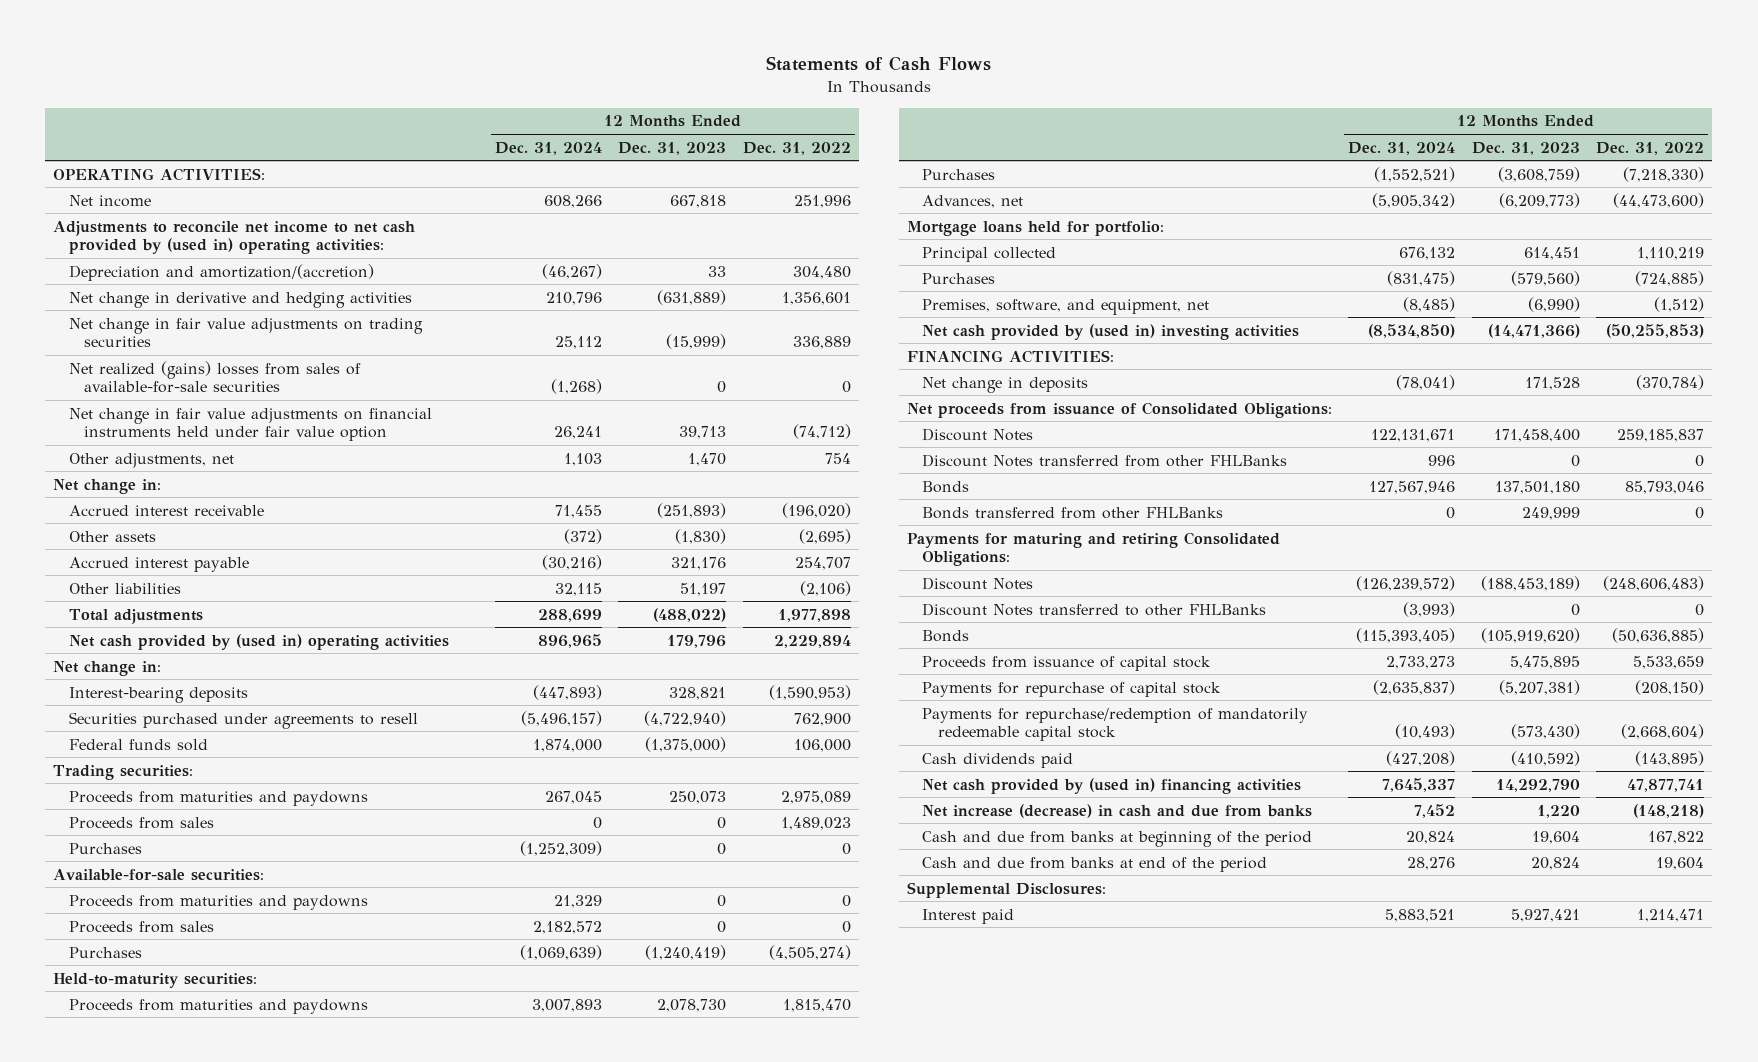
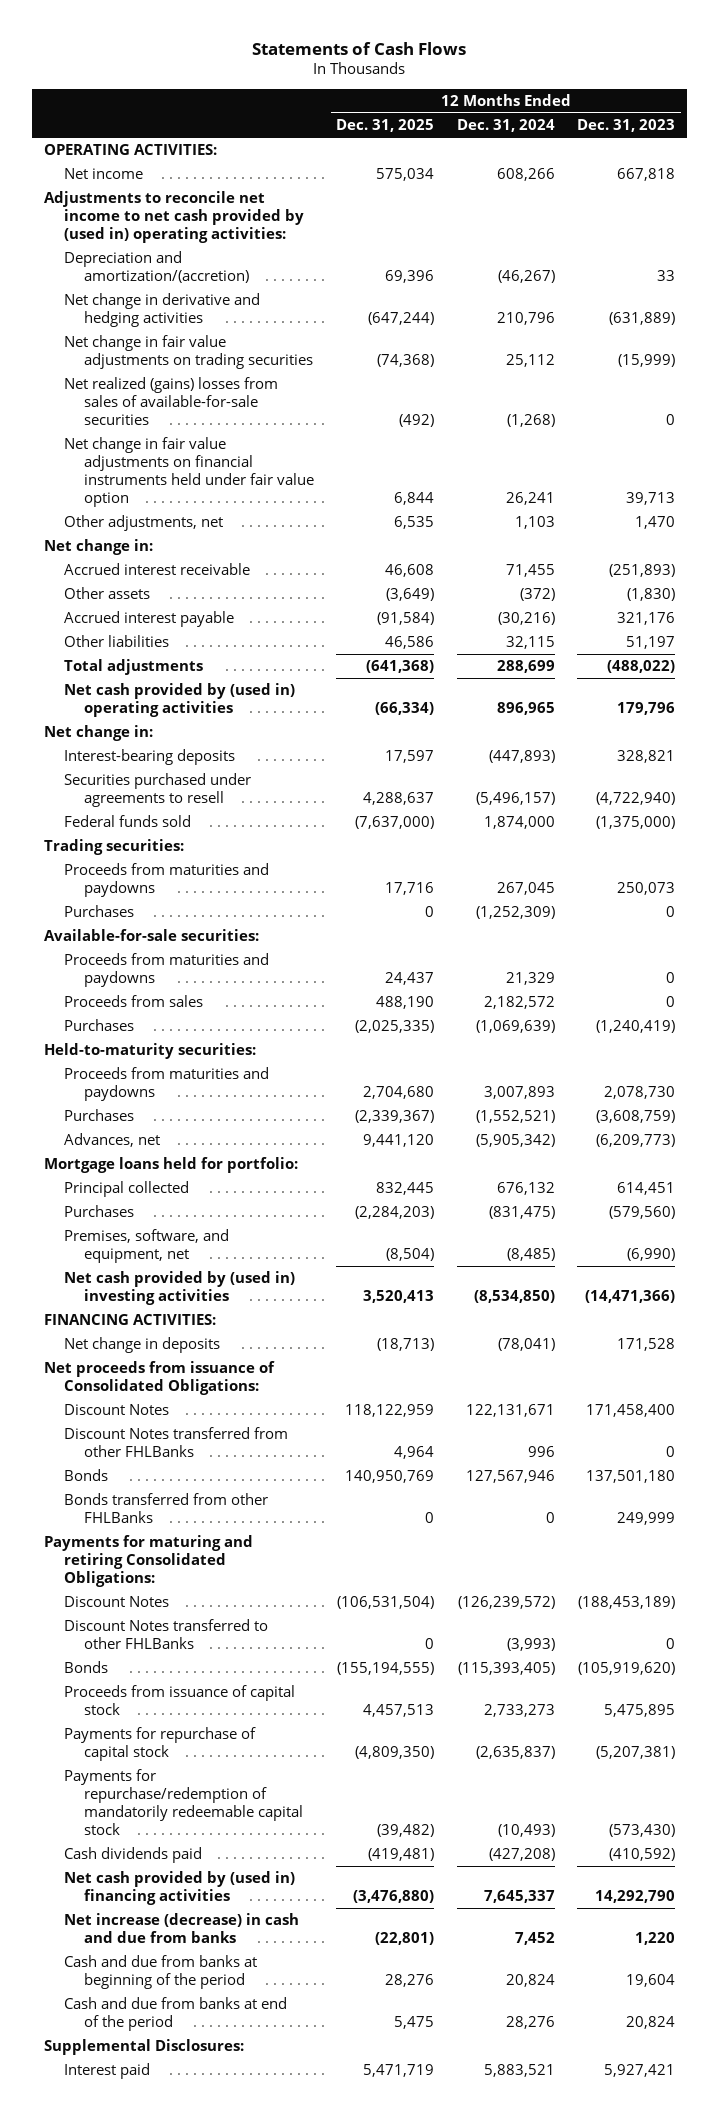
[742,141,851,155] Dec. 31, 2022 -> none
none -> [336,119,435,133] Dec. 31, 2025
[68,816,214,829] Proceeds from sales -> none

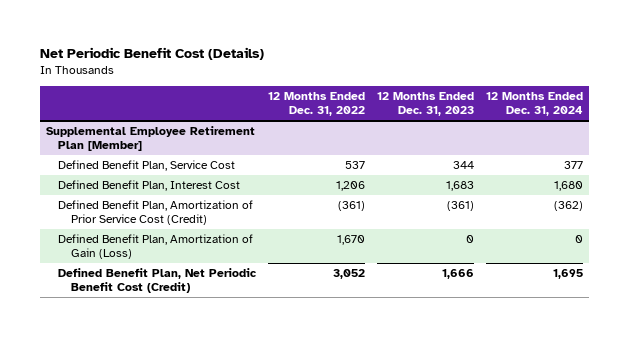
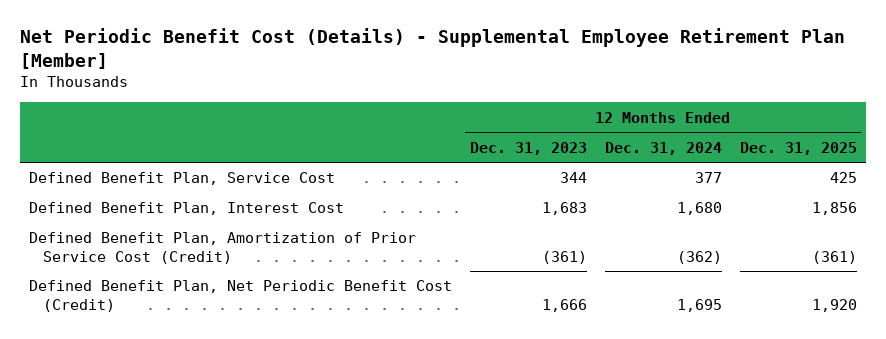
[39,46,264,60] Net Periodic Benefit Cost (Details) -> [19,28,845,69] Net Periodic Benefit Cost (Details) - Supplemental Employee Retirement Plan [Member]
[268,91,366,117] 12 Months Ended Dec. 31, 2022 -> none
none -> [739,141,857,155] Dec. 31, 2025
[45,126,255,152] Supplemental Employee Retirement Plan [Member] -> none
[58,234,254,260] Defined Benefit Plan, Amortization of Gain (Loss) -> none

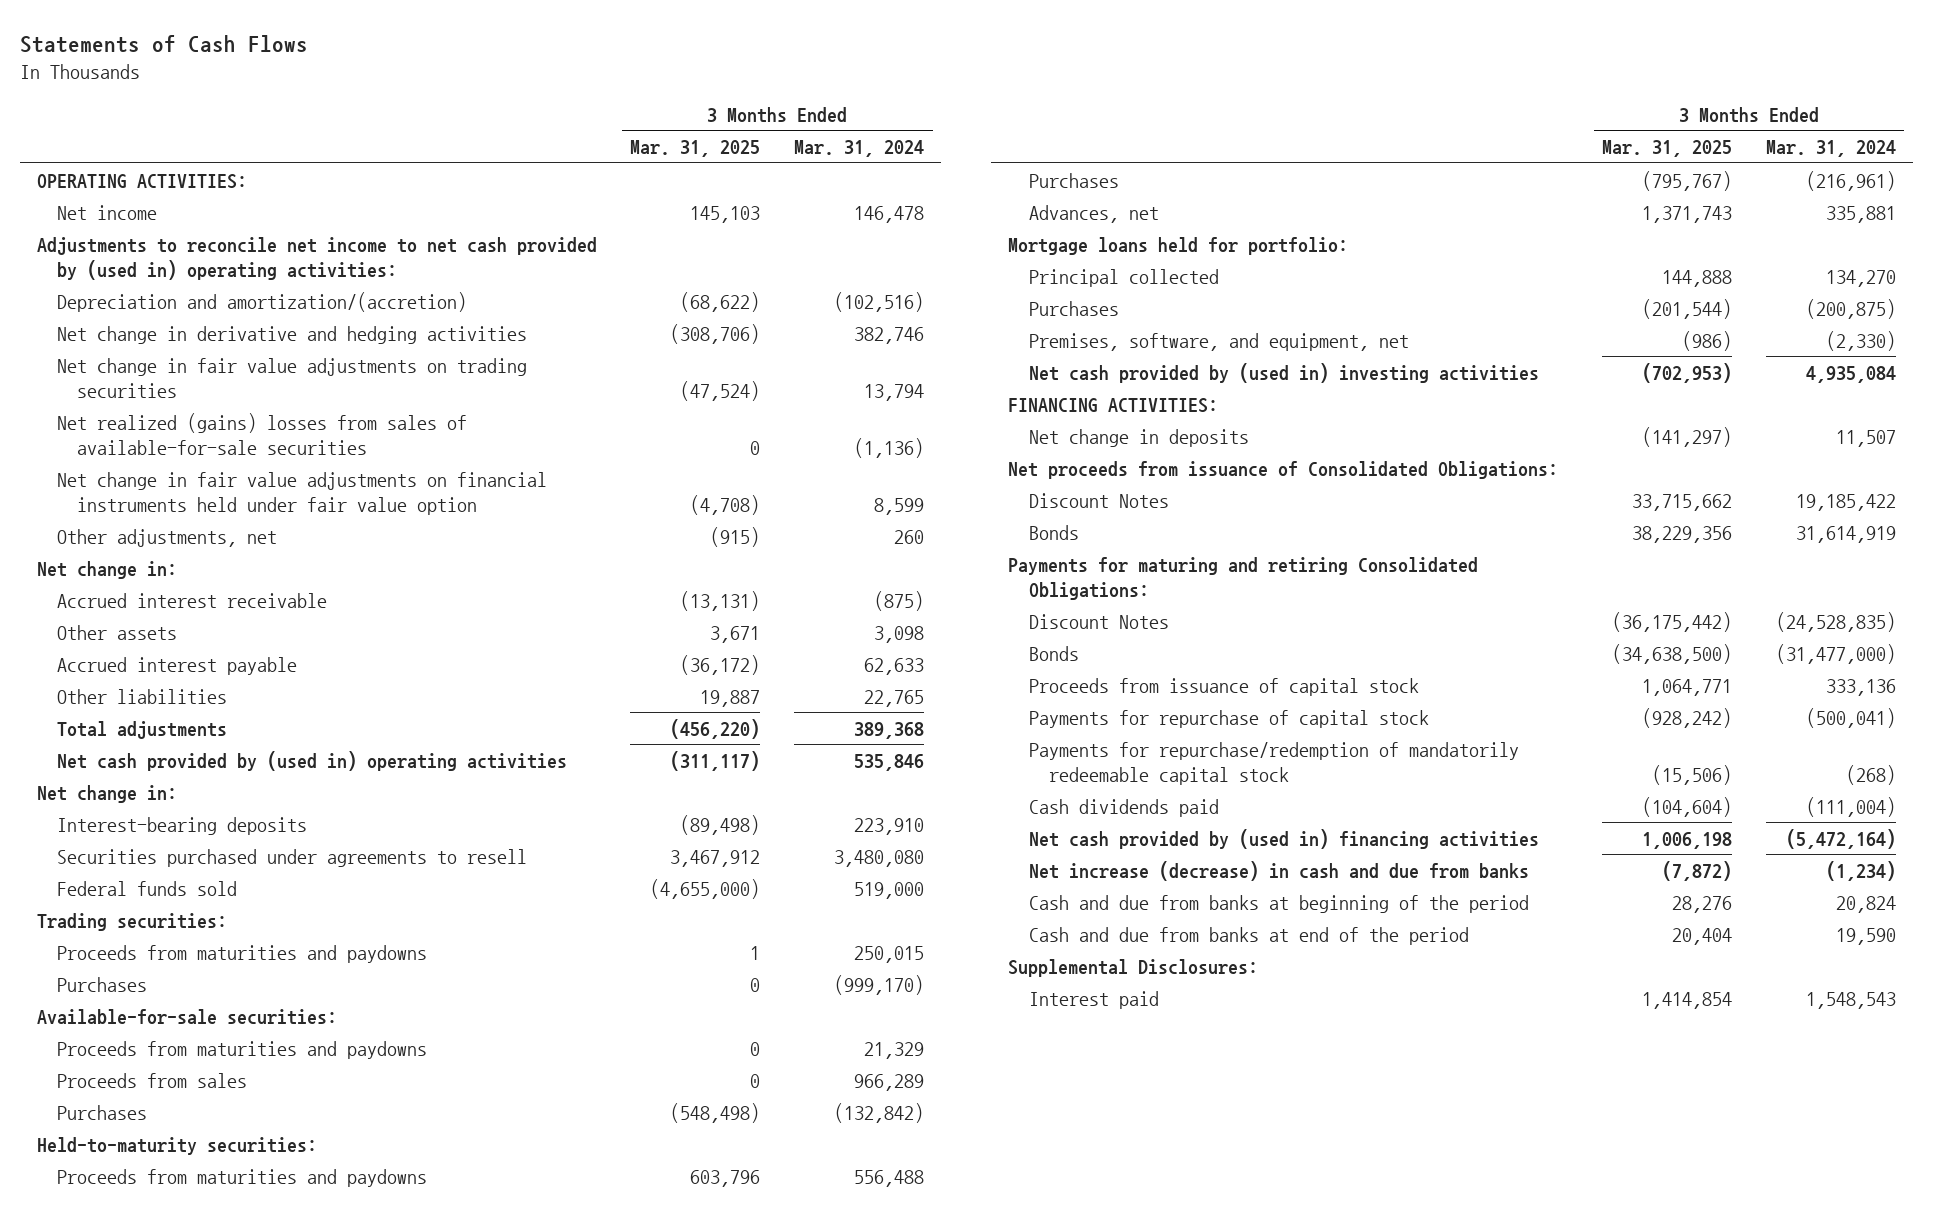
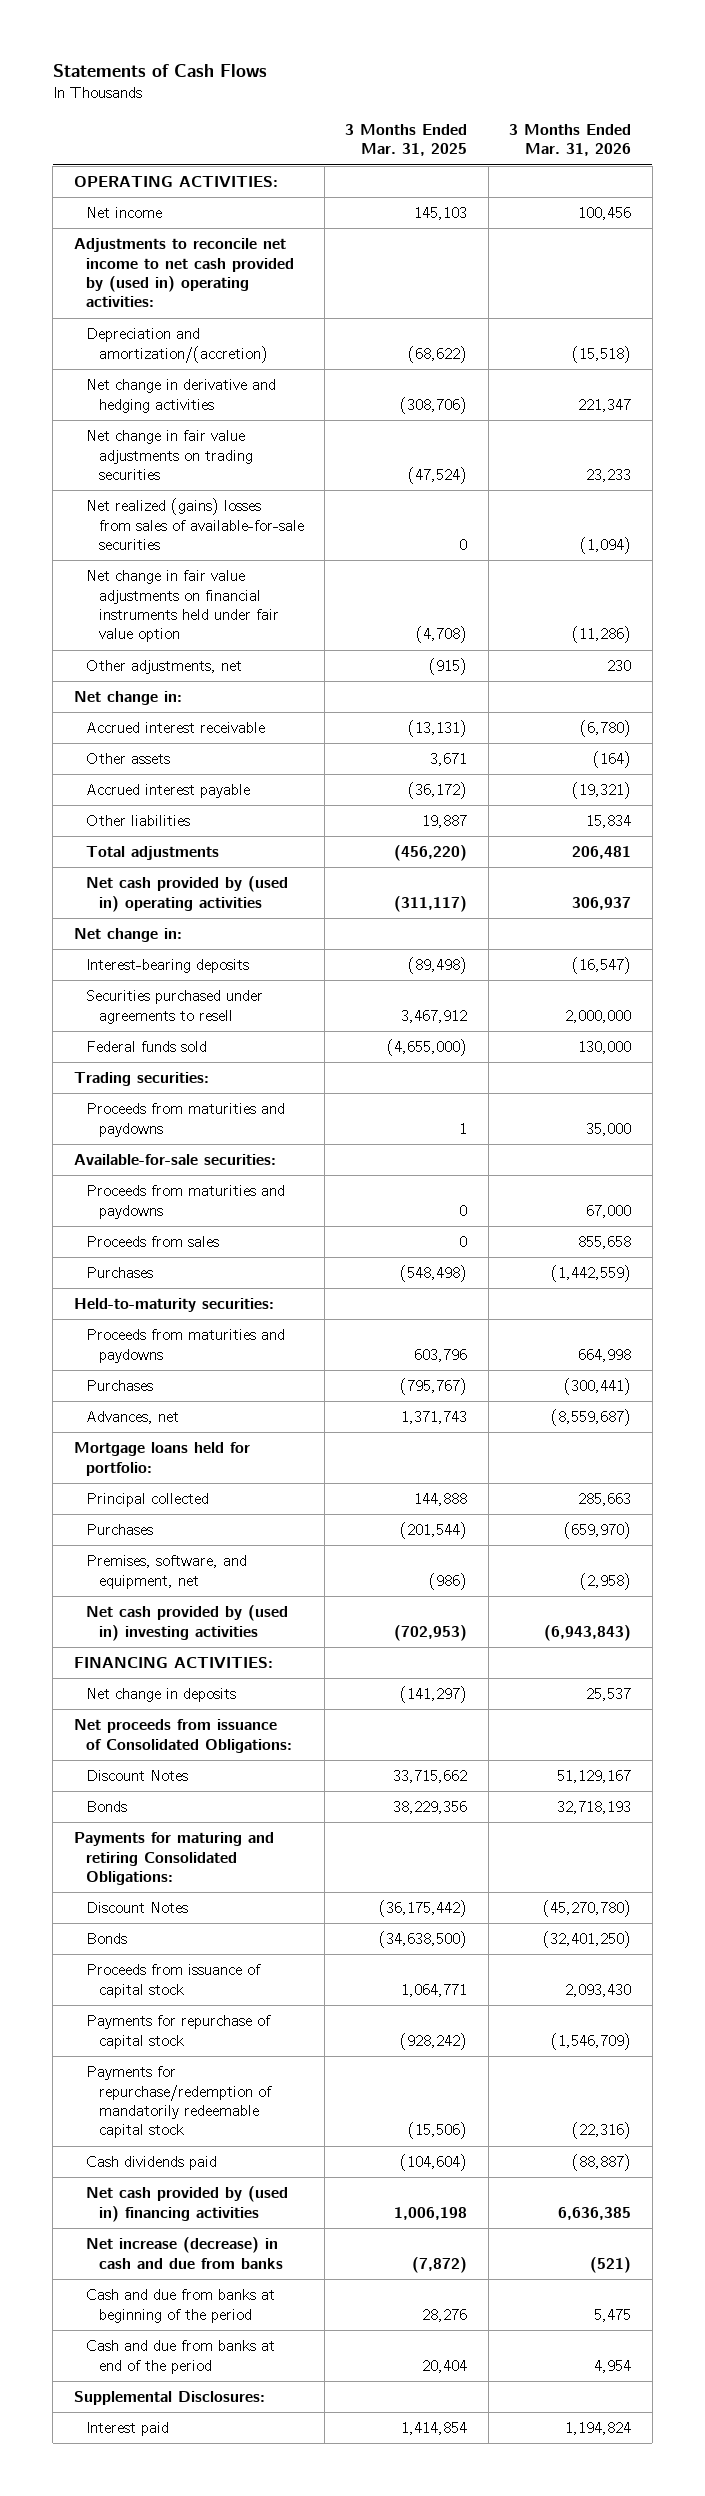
[794,140,925,158] Mar. 31, 2024 -> none
none -> [509,123,632,157] 3 Months Ended Mar. 31, 2026
[56,976,147,992] Purchases -> none

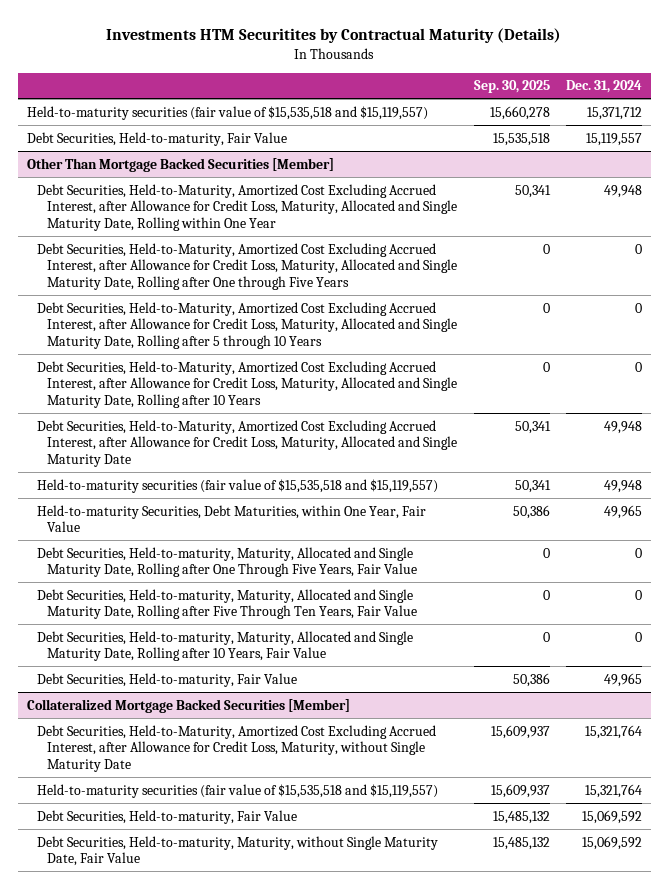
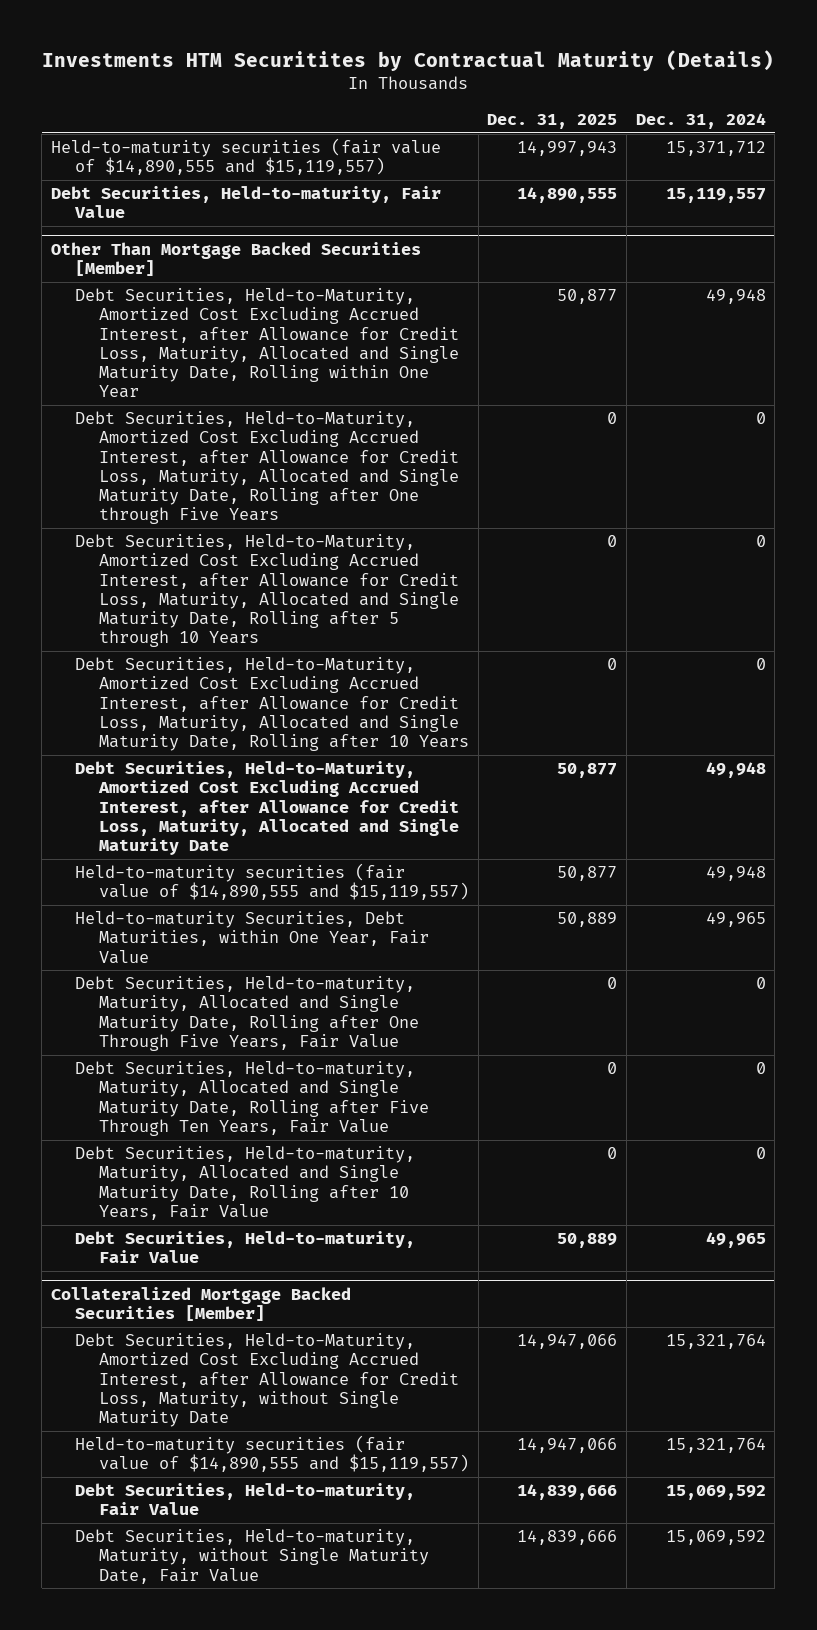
[473,80,550,94] Sep. 30, 2025 -> none
none -> [487,113,618,129] Dec. 31, 2025
[26,105,428,120] Held-to-maturity securities (fair value of $15,535,518 and $15,119,557) -> [50,138,441,176] Held-to-maturity securities (fair value of $14,890,555 and $15,119,557)
[36,478,438,493] Held-to-maturity securities (fair value of $15,535,518 and $15,119,557) -> [74,863,470,901] Held-to-maturity securities (fair value of $14,890,555 and $15,119,557)
[36,783,438,798] Held-to-maturity securities (fair value of $15,535,518 and $15,119,557) -> [74,1435,470,1473] Held-to-maturity securities (fair value of $14,890,555 and $15,119,557)

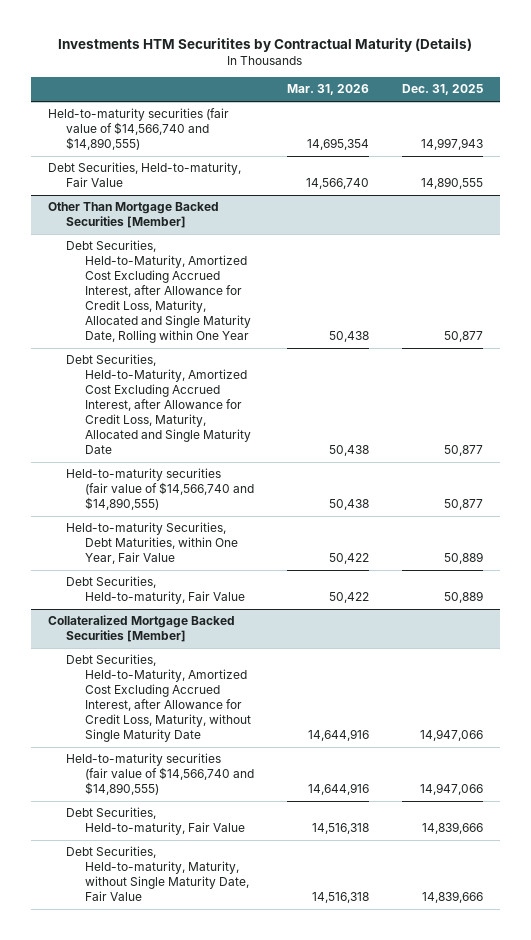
[635,112,766,129] Dec. 31, 2024 -> none
none -> [287,84,370,96] Mar. 31, 2026
[50,138,441,176] Held-to-maturity securities (fair value of $14,890,555 and $15,119,557) -> [47,108,229,151] Held-to-maturity securities (fair value of $14,566,740 and $14,890,555)
[74,411,460,525] Debt Securities, Held-to-Maturity, Amortized Cost Excluding Accrued Interest, after Allowance for Credit Loss, Maturity, Allocated and Single Maturity Date, Rolling after One through Five Years -> none
[74,534,460,648] Debt Securities, Held-to-Maturity, Amortized Cost Excluding Accrued Interest, after Allowance for Credit Loss, Maturity, Allocated and Single Maturity Date, Rolling after 5 through 10 Years -> none
[74,657,470,752] Debt Securities, Held-to-Maturity, Amortized Cost Excluding Accrued Interest, after Allowance for Credit Loss, Maturity, Allocated and Single Maturity Date, Rolling after 10 Years -> none
[74,863,470,901] Held-to-maturity securities (fair value of $14,890,555 and $15,119,557) -> [66,468,254,511] Held-to-maturity securities (fair value of $14,566,740 and $14,890,555)
[74,976,420,1051] Debt Securities, Held-to-maturity, Maturity, Allocated and Single Maturity Date, Rolling after One Through Five Years, Fair Value -> none
[74,1061,430,1136] Debt Securities, Held-to-maturity, Maturity, Allocated and Single Maturity Date, Rolling after Five Through Ten Years, Fair Value -> none
[74,1146,415,1220] Debt Securities, Held-to-maturity, Maturity, Allocated and Single Maturity Date, Rolling after 10 Years, Fair Value -> none
[74,1435,470,1473] Held-to-maturity securities (fair value of $14,890,555 and $15,119,557) -> [66,753,254,796] Held-to-maturity securities (fair value of $14,566,740 and $14,890,555)

